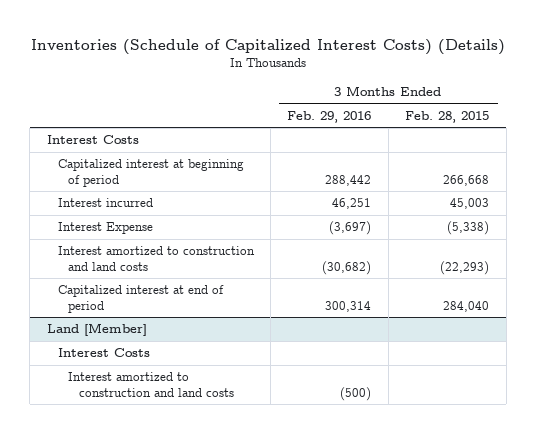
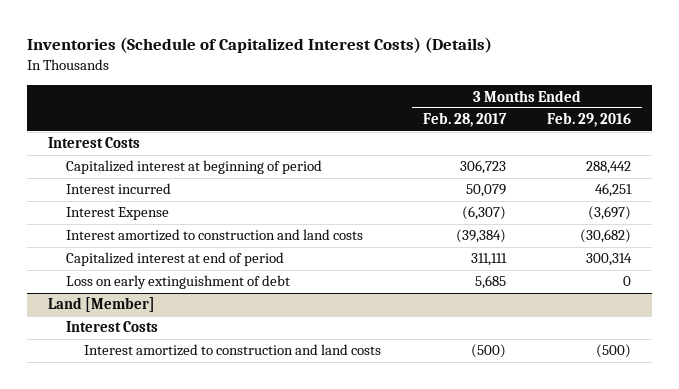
[405,110,490,123] Feb. 28, 2015 -> none
none -> [422,112,507,128] Feb. 28, 2017
none -> [66,275,291,290] Loss on early extinguishment of debt

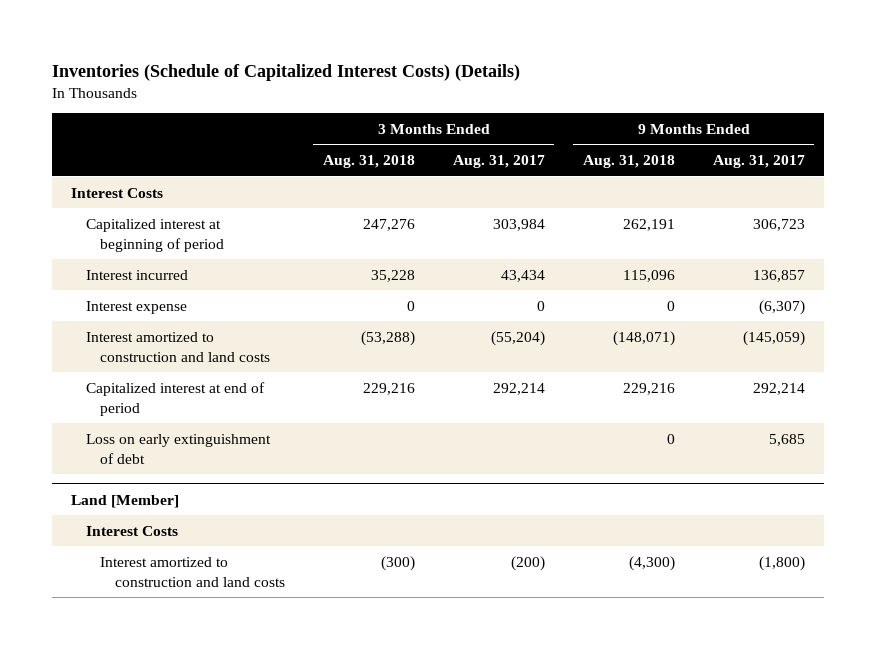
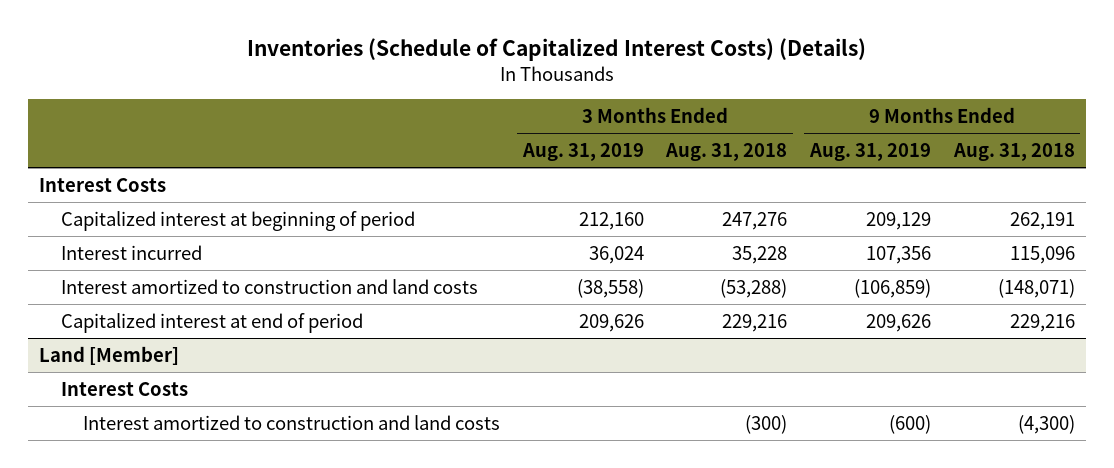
[452,155,545,169] Aug. 31, 2017 -> none
[712,155,805,169] Aug. 31, 2017 -> none
none -> [521,142,644,161] Aug. 31, 2019
none -> [808,142,931,161] Aug. 31, 2019
[85,300,187,314] Interest expense -> none
[85,433,271,464] Loss on early extinguishment of debt -> none

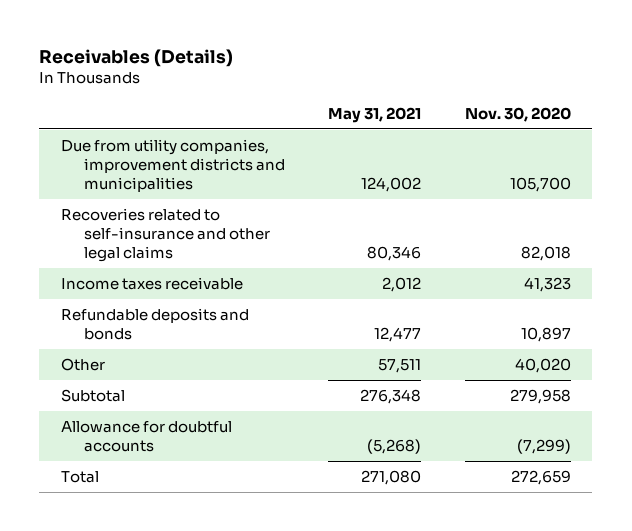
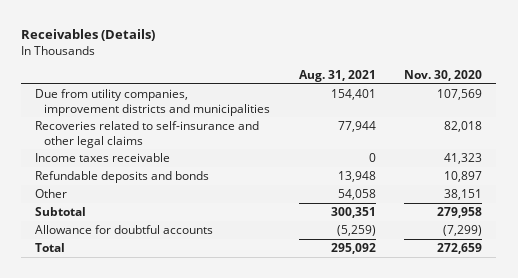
[328,106,422,123] May 31, 2021 -> none
none -> [298,69,376,82] Aug. 31, 2021
[509,177,571,193] 105,700 -> [437,88,483,100] 107,569
[514,357,571,373] 40,020 -> [444,188,483,200] 38,151

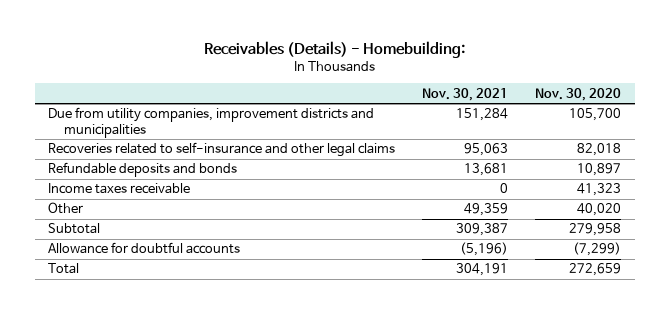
[21,29,156,42] Receivables (Details) -> [203,41,465,59] Receivables (Details) - Homebuilding:
[298,69,376,82] Aug. 31, 2021 -> none
none -> [422,87,509,101] Nov. 30, 2021
[437,88,483,100] 107,569 -> [569,108,622,122] 105,700
[35,152,171,162] Income taxes receivable -> [48,183,191,195] Income taxes receivable
[444,188,483,200] 38,151 -> [577,203,622,217] 40,020

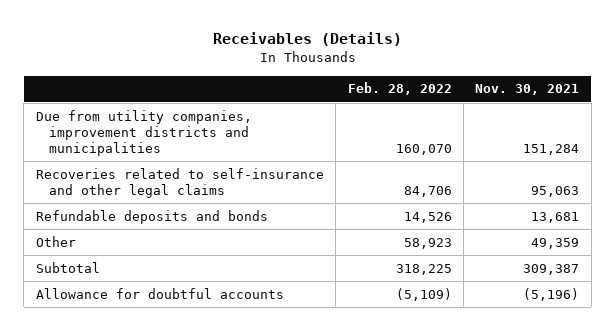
[203,41,465,59] Receivables (Details) - Homebuilding: -> [212,32,402,47] Receivables (Details)
[535,87,622,101] Nov. 30, 2020 -> none
none -> [347,82,452,96] Feb. 28, 2022
[48,183,191,195] Income taxes receivable -> none
[48,263,80,275] Total -> none

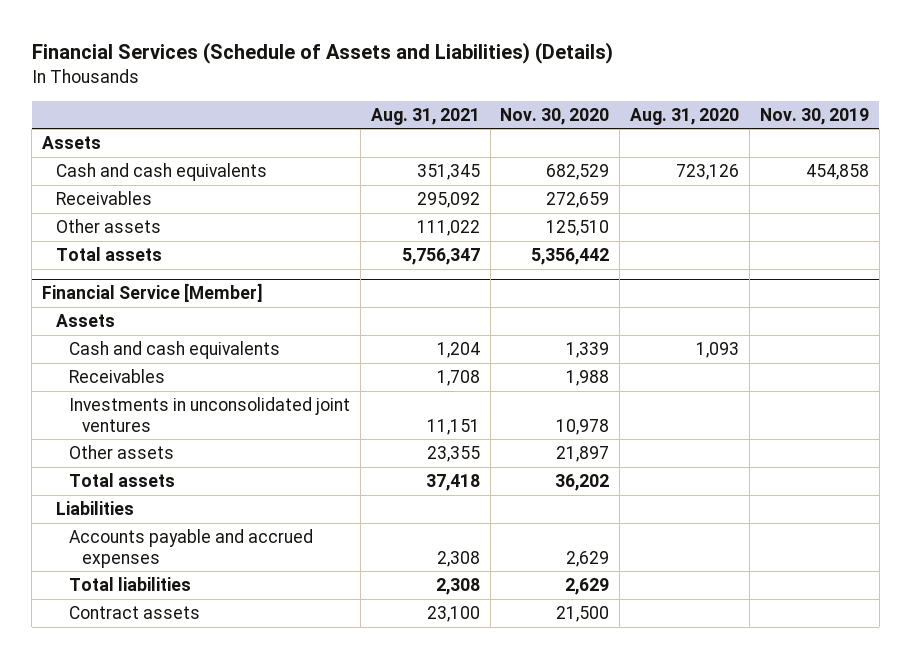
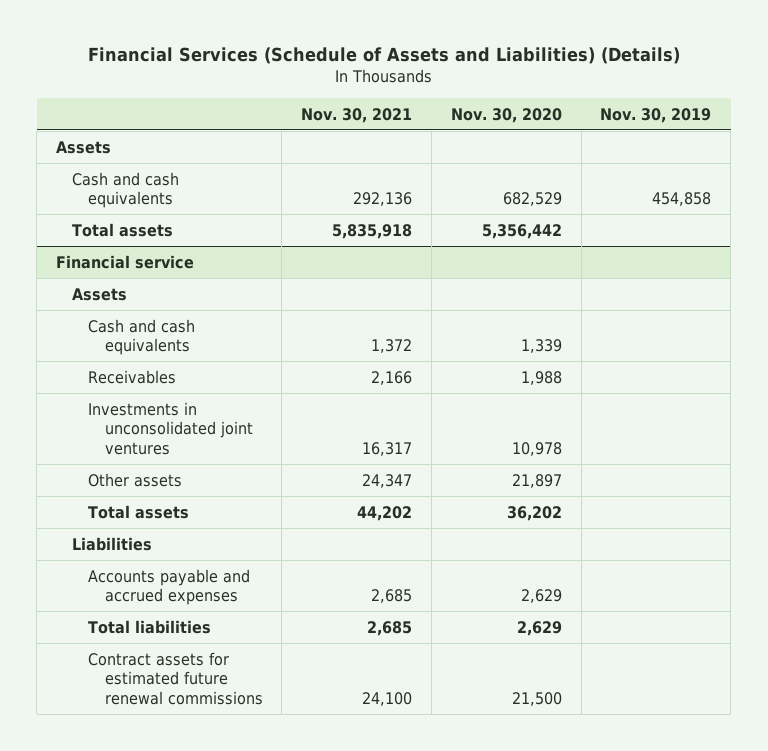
[370,107,480,125] Aug. 31, 2021 -> none
[630,107,740,125] Aug. 31, 2020 -> none
none -> [301,107,413,123] Nov. 30, 2021
[55,191,152,206] Receivables -> none
[55,219,161,234] Other assets -> none
[42,283,264,303] Financial Service [Member] -> [56,254,195,269] Financial service
[68,606,200,620] Contract assets -> [88,651,263,705] Contract assets for estimated future renewal commissions

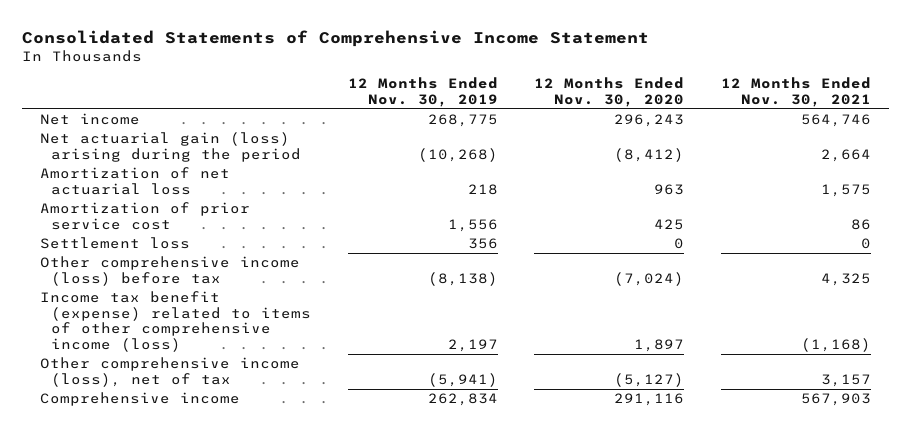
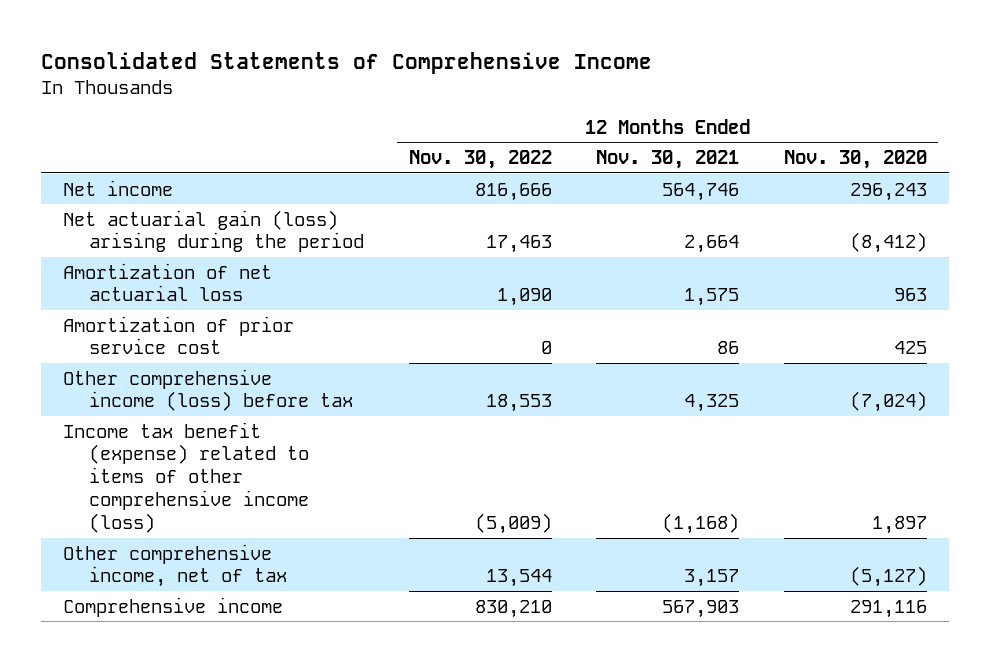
[21,29,649,47] Consolidated Statements of Comprehensive Income Statement -> [40,51,652,74] Consolidated Statements of Comprehensive Income
[347,77,498,107] 12 Months Ended Nov. 30, 2019 -> none
none -> [408,149,552,169] Nov. 30, 2022
[40,237,191,250] Settlement loss -> none
[40,357,301,387] Other comprehensive income (loss), net of tax -> [62,543,288,588] Other comprehensive income, net of tax

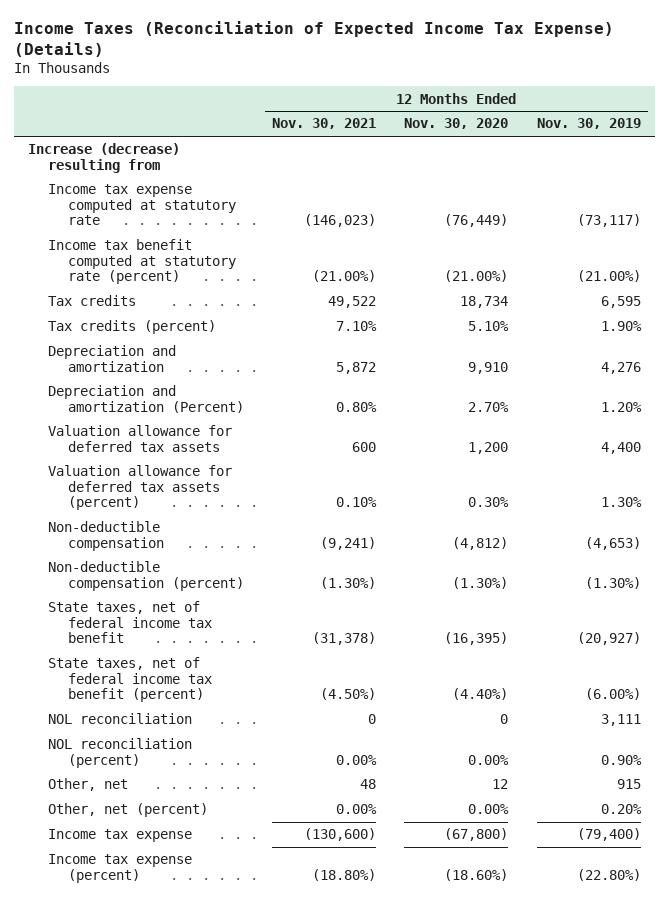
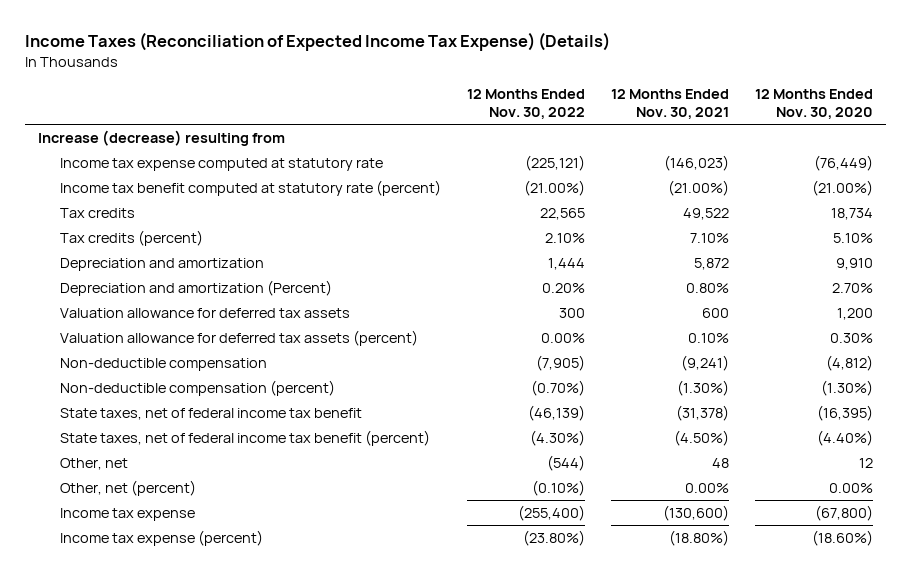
[536,118,641,130] Nov. 30, 2019 -> none
none -> [466,89,585,119] 12 Months Ended Nov. 30, 2022
[48,713,193,725] NOL reconciliation -> none
[48,738,193,768] NOL reconciliation (percent) -> none

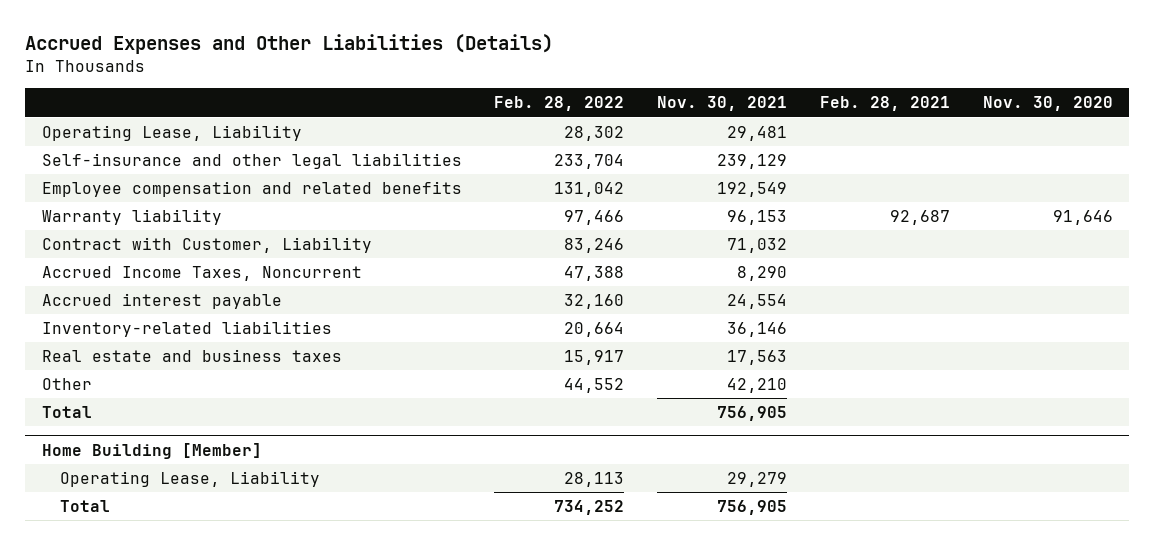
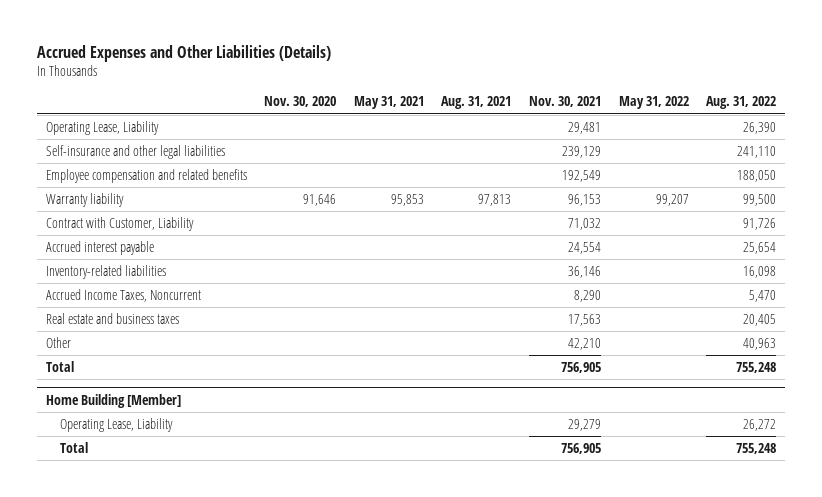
[494,96,625,112] Feb. 28, 2022 -> none
[819,96,950,112] Feb. 28, 2021 -> none
none -> [353,96,424,110] May 31, 2021
none -> [441,96,512,110] Aug. 31, 2021
none -> [618,96,689,110] May 31, 2022
none -> [706,96,777,110] Aug. 31, 2022
[41,266,362,282] Accrued Income Taxes, Noncurrent -> [45,288,201,302] Accrued Income Taxes, Noncurrent

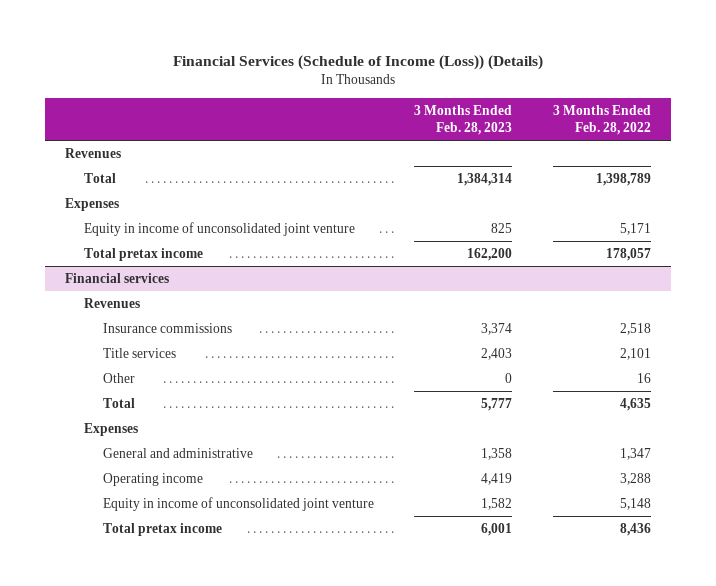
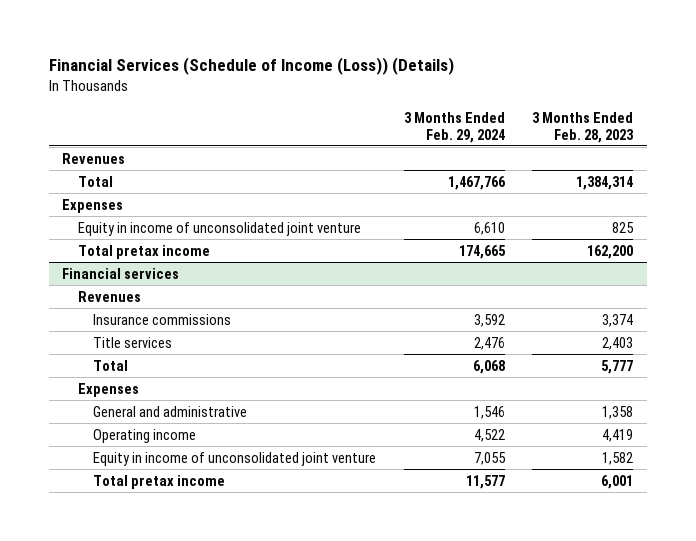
[552,105,651,136] 3 Months Ended Feb. 28, 2022 -> none
none -> [403,111,505,143] 3 Months Ended Feb. 29, 2024
[102,372,135,383] Other -> none

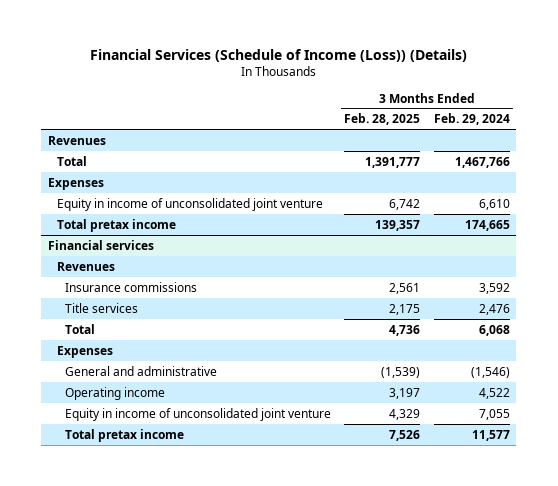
[532,111,635,143] 3 Months Ended Feb. 28, 2023 -> none
none -> [344,113,421,126] Feb. 28, 2025
[473,405,505,419] 1,546 -> [470,366,510,378] (1,546)

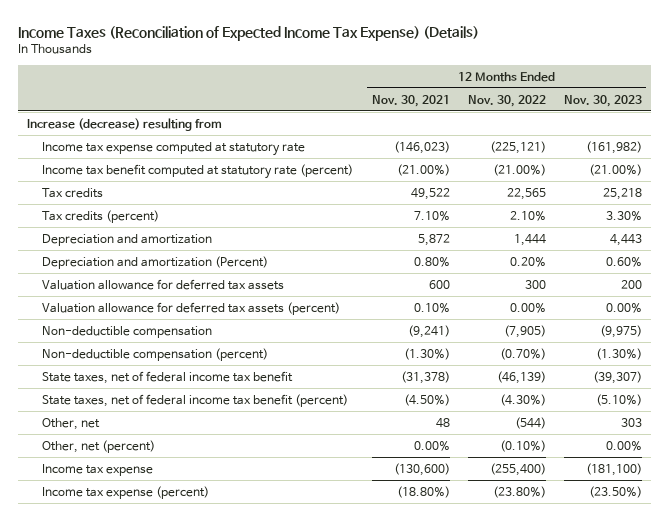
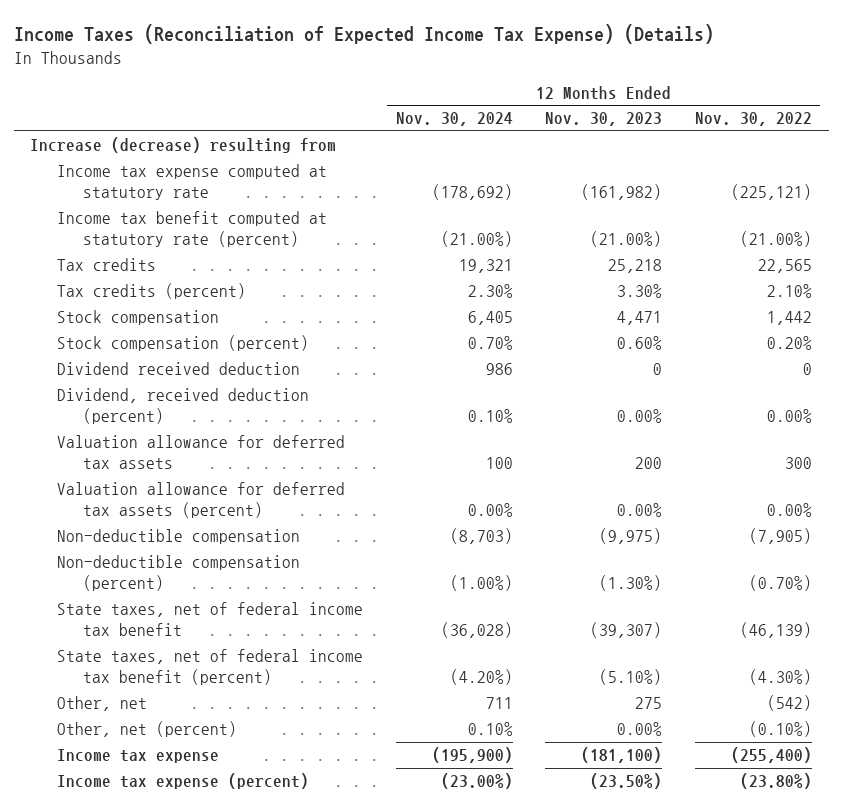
[371,94,450,107] Nov. 30, 2021 -> none
none -> [395,112,513,127] Nov. 30, 2024
[42,233,213,246] Depreciation and amortization -> none
[42,255,269,269] Depreciation and amortization (Percent) -> none
none -> [56,310,219,326] Stock compensation
none -> [56,335,309,352] Stock compensation (percent)
none -> [56,362,300,376] Dividend received deduction
none -> [56,388,309,425] Dividend, received deduction (percent)
[514,416,546,429] (544) -> [767,695,813,712] (542)
[620,417,642,427] 303 -> [635,697,663,710] 275

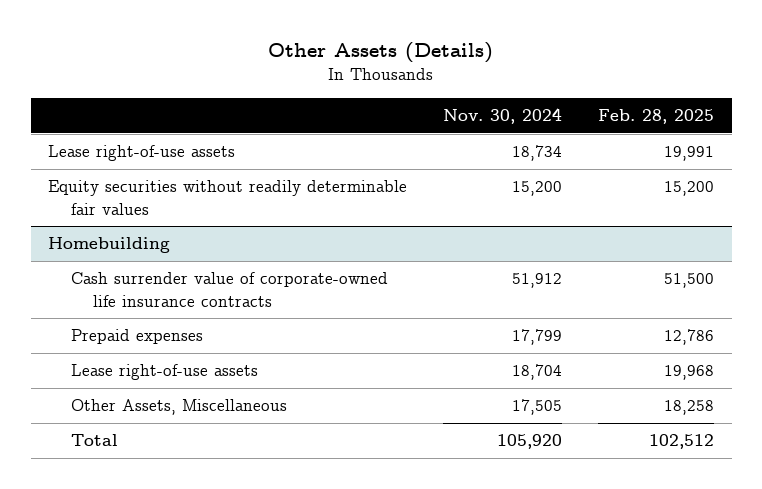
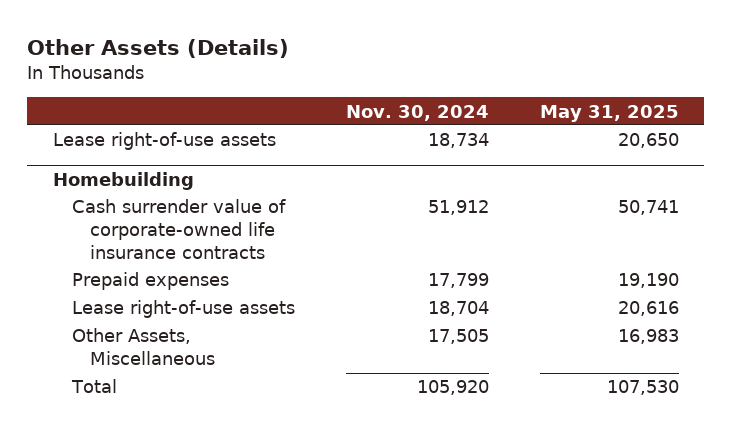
[597,109,714,125] Feb. 28, 2025 -> none
none -> [539,104,679,122] May 31, 2025
[48,180,408,215] Equity securities without readily determinable fair values -> none

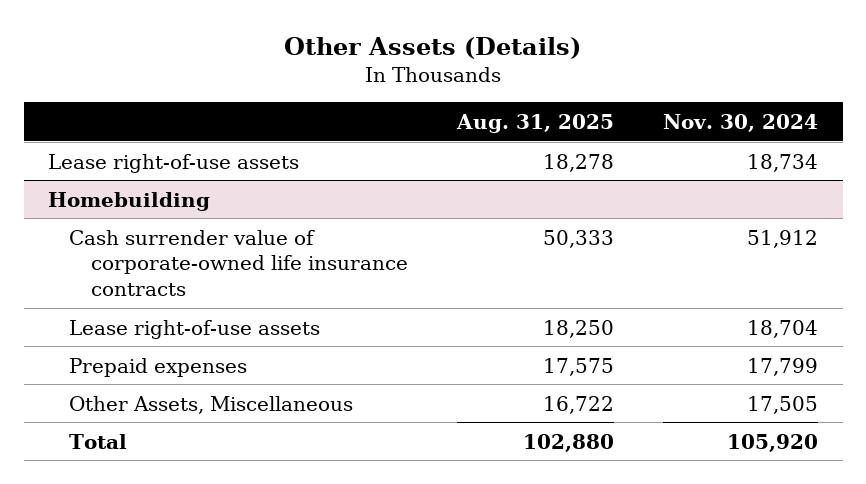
[539,104,679,122] May 31, 2025 -> none
none -> [455,114,614,134] Aug. 31, 2025
[71,272,229,291] Prepaid expenses -> [69,357,248,377] Prepaid expenses

